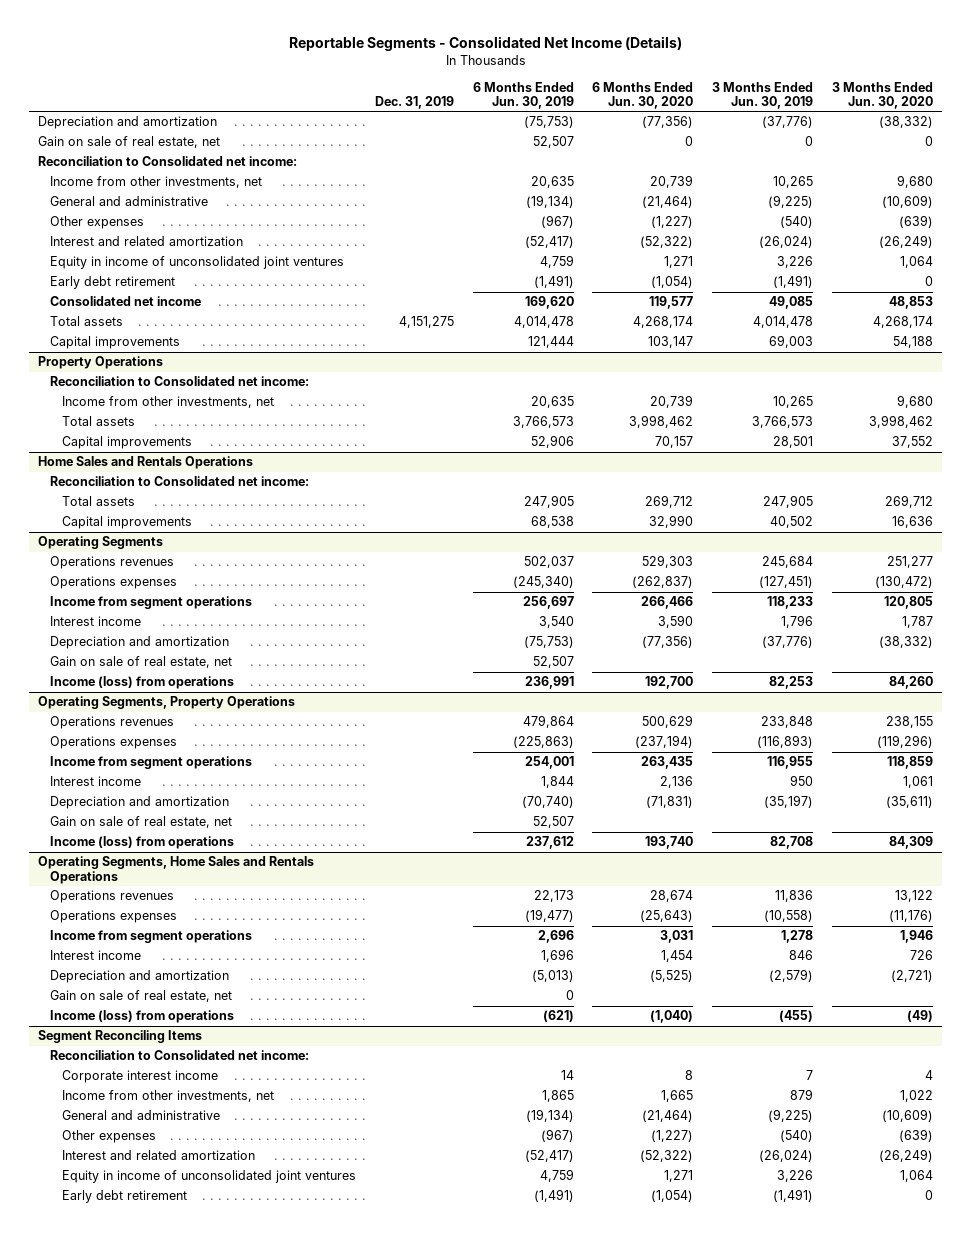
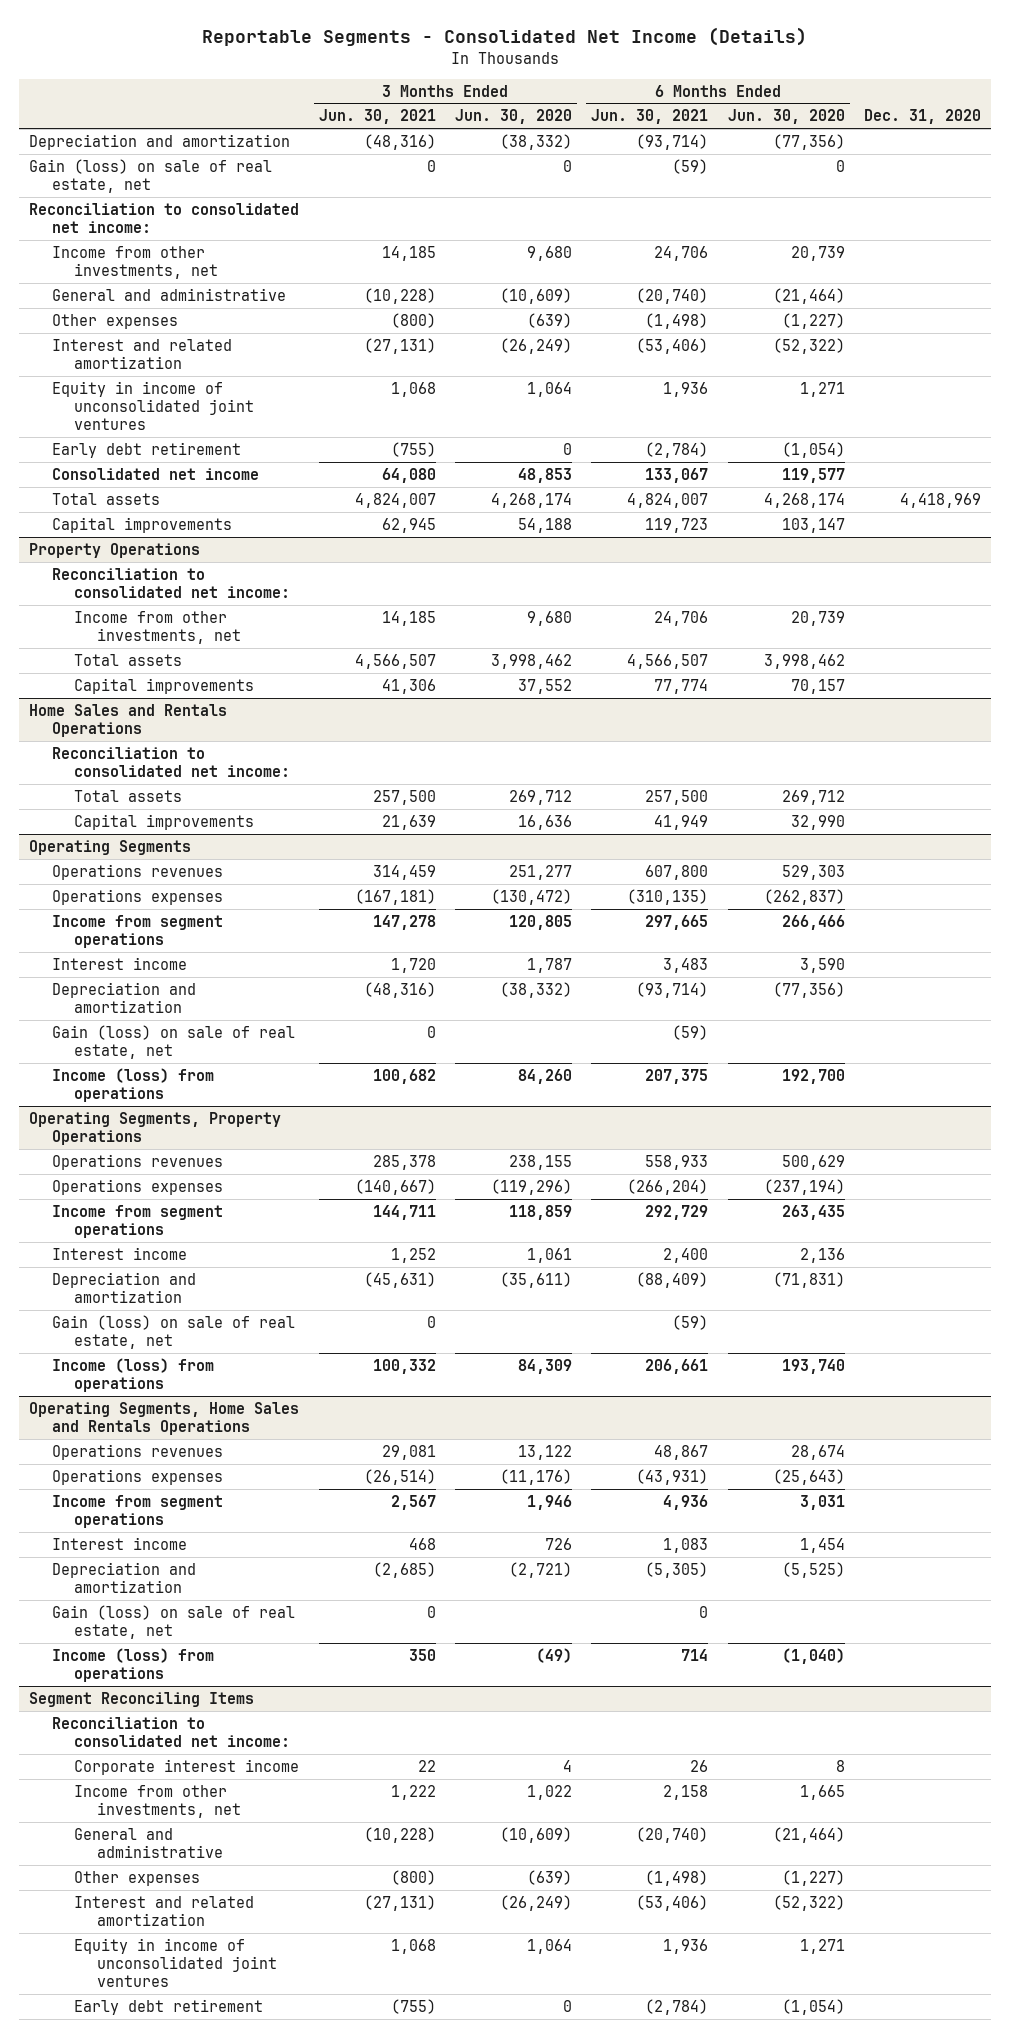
[374,96,454,110] Dec. 31, 2019 -> none
[472,81,574,110] 6 Months Ended Jun. 30, 2019 -> none
[711,81,813,110] 3 Months Ended Jun. 30, 2019 -> none
none -> [318,109,436,125] Jun. 30, 2021
none -> [591,109,709,125] Jun. 30, 2021
none -> [864,109,982,125] Dec. 31, 2020
[38,136,221,149] Gain on sale of real estate, net -> [29,158,273,194] Gain (loss) on sale of real estate, net
[38,156,298,167] Reconciliation to Consolidated net income: -> [29,202,300,234] Reconciliation to consolidated net income:
[50,376,310,387] Reconciliation to Consolidated net income: -> [51,567,291,599] Reconciliation to consolidated net income:
[50,476,310,487] Reconciliation to Consolidated net income: -> [51,746,291,778] Reconciliation to consolidated net income:
[50,656,233,669] Gain on sale of real estate, net -> [51,1024,295,1060] Gain (loss) on sale of real estate, net
[50,816,233,829] Gain on sale of real estate, net -> [51,1314,295,1350] Gain (loss) on sale of real estate, net
[50,990,233,1003] Gain on sale of real estate, net -> [51,1604,295,1640] Gain (loss) on sale of real estate, net
[50,1050,310,1061] Reconciliation to Consolidated net income: -> [51,1716,291,1748] Reconciliation to consolidated net income:

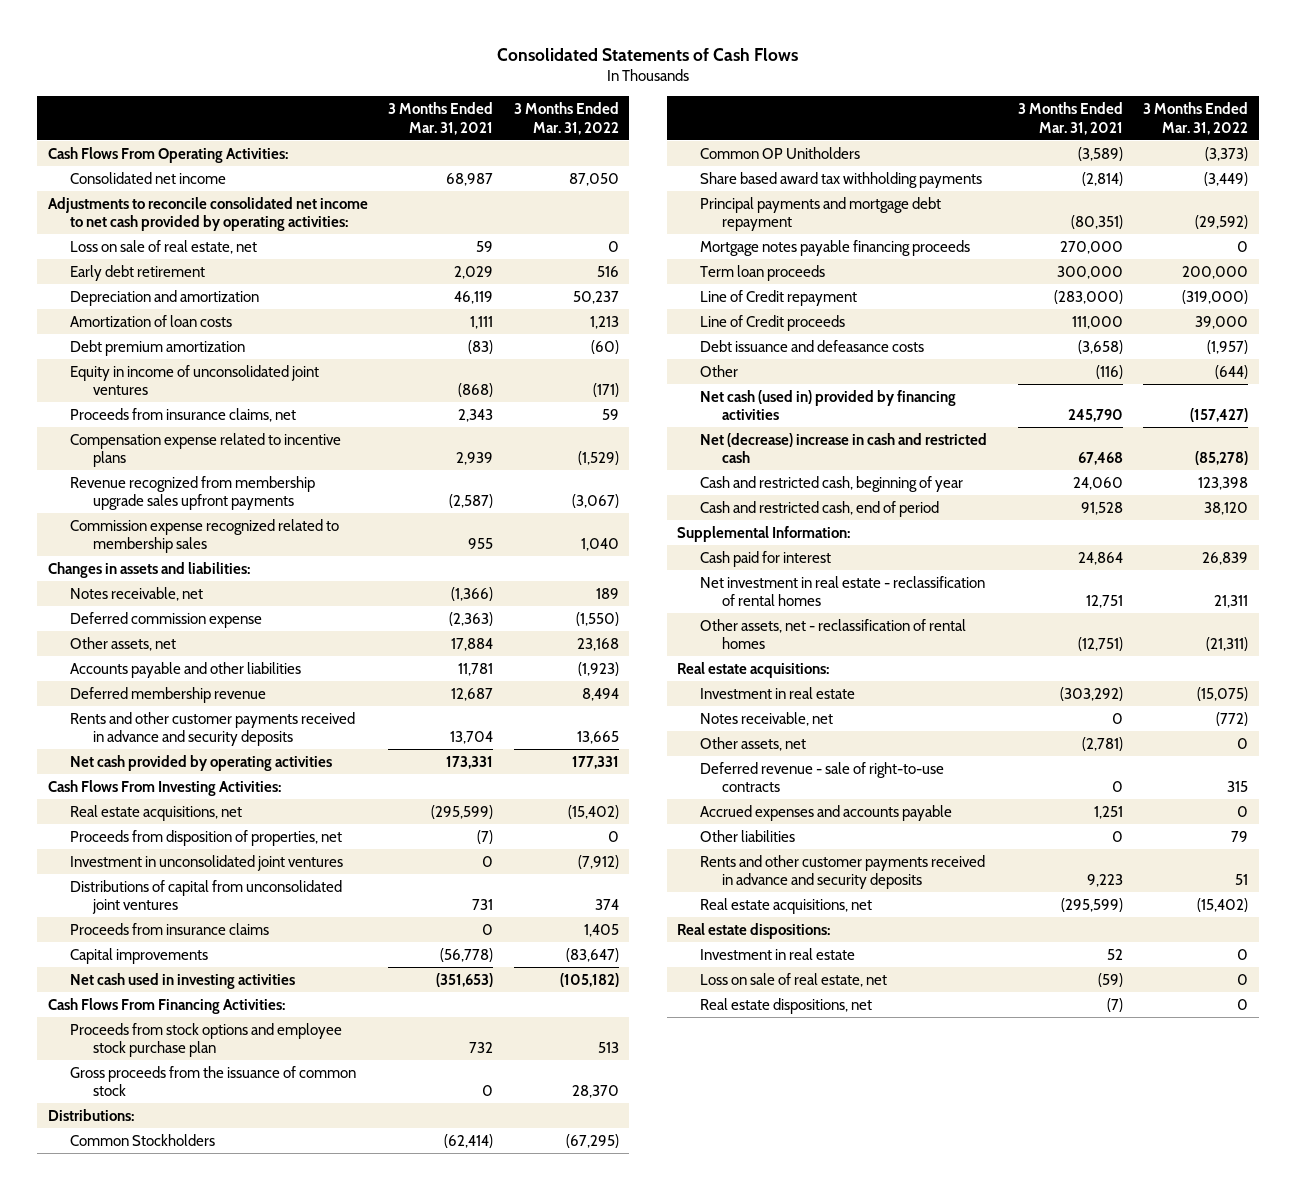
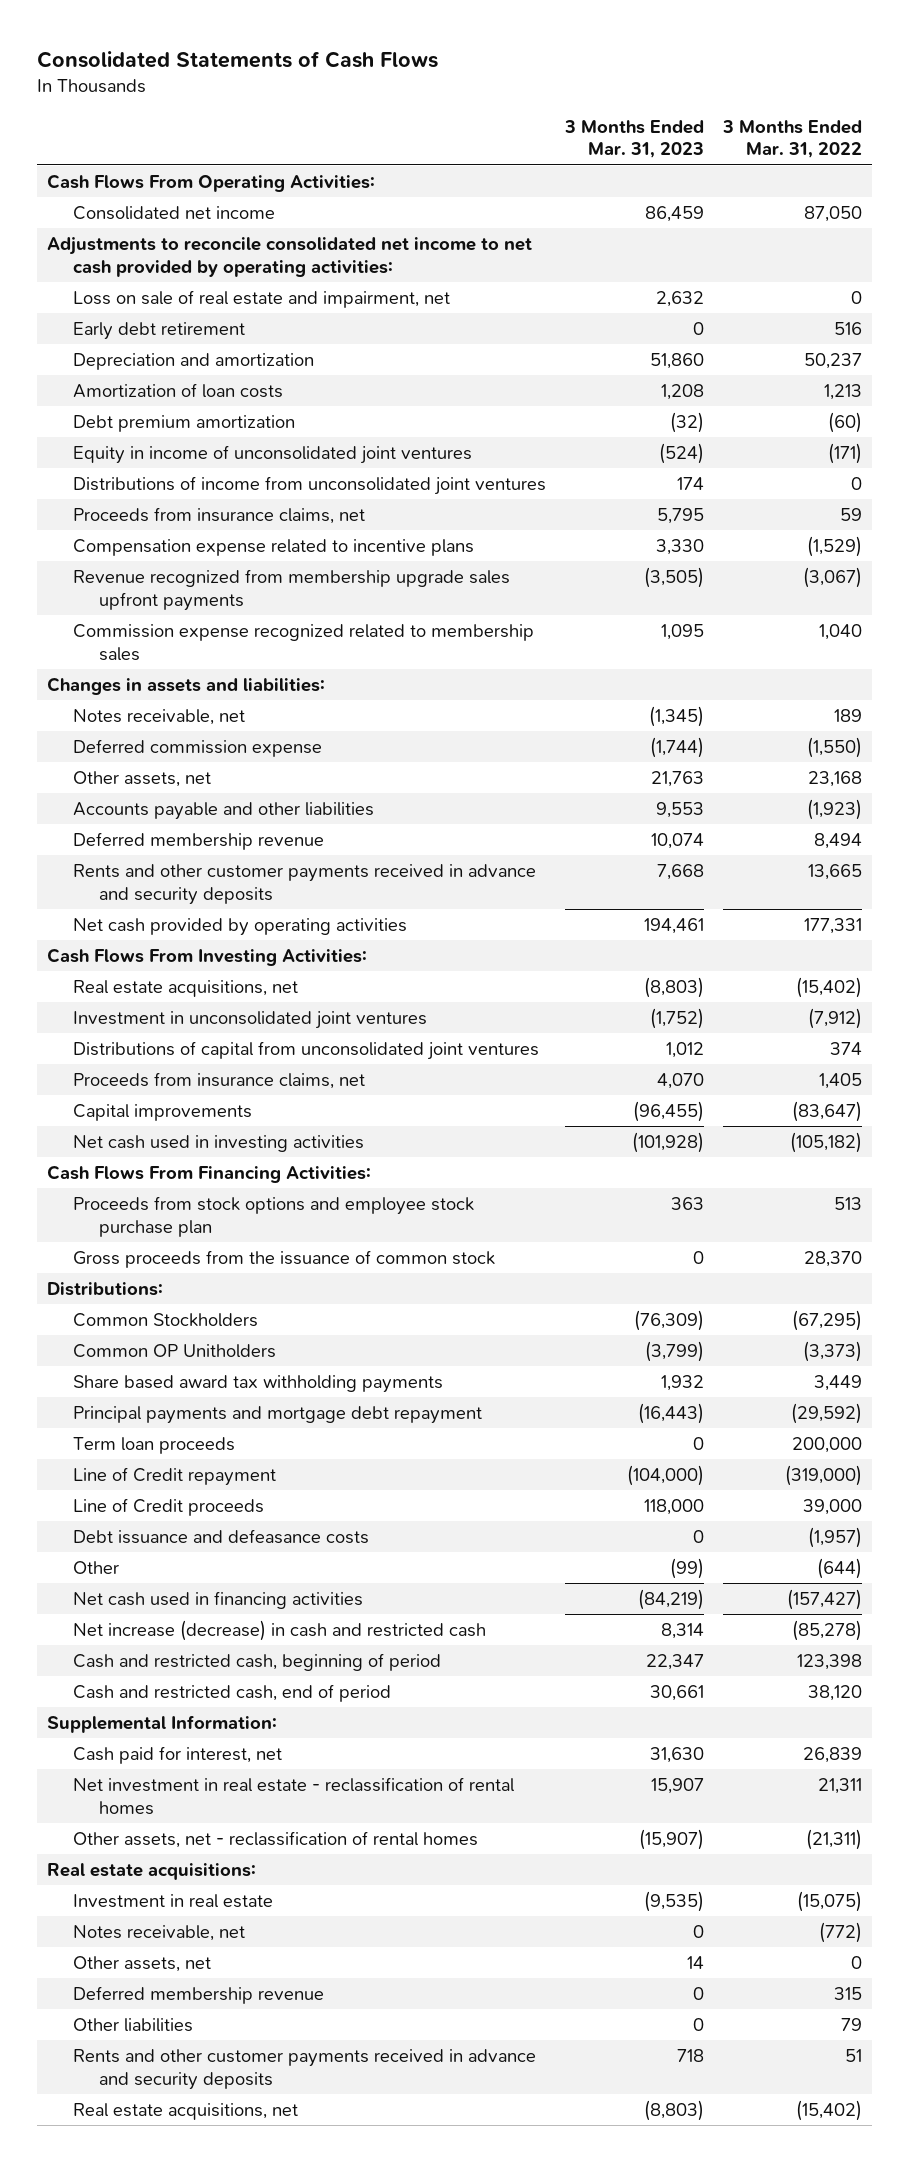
[388,102,494,135] 3 Months Ended Mar. 31, 2021 -> none
none -> [564,119,705,159] 3 Months Ended Mar. 31, 2023
[70,239,258,254] Loss on sale of real estate, net -> [72,290,450,309] Loss on sale of real estate and impairment, net
none -> [72,476,546,496] Distributions of income from unconsolidated joint ventures
[70,829,343,846] Proceeds from disposition of properties, net -> none
[70,922,270,935] Proceeds from insurance claims -> [72,1072,365,1090] Proceeds from insurance claims, net
[1204,171,1249,186] (3,449) -> [814,1375,863,1392] 3,449
[699,239,970,256] Mortgage notes payable financing proceeds -> none
[699,389,956,421] Net cash (used in) provided by financing activities -> [72,1591,363,1610] Net cash used in financing activities
[699,432,987,464] Net (decrease) increase in cash and restricted cash -> [72,1620,486,1642] Net increase (decrease) in cash and restricted cash
[699,475,963,492] Cash and restricted cash, beginning of year -> [72,1653,441,1672] Cash and restricted cash, beginning of period
[699,550,831,567] Cash paid for interest -> [72,1746,282,1765] Cash paid for interest, net
[699,804,952,821] Accrued expenses and accounts payable -> none
[699,761,944,793] Deferred revenue - sale of right-to-use contracts -> [72,1986,324,2005] Deferred membership revenue
[677,922,831,939] Real estate dispositions: -> none
[699,947,855,960] Investment in real estate -> none
[699,972,887,987] Loss on sale of real estate, net -> none
[699,997,872,1014] Real estate dispositions, net -> none

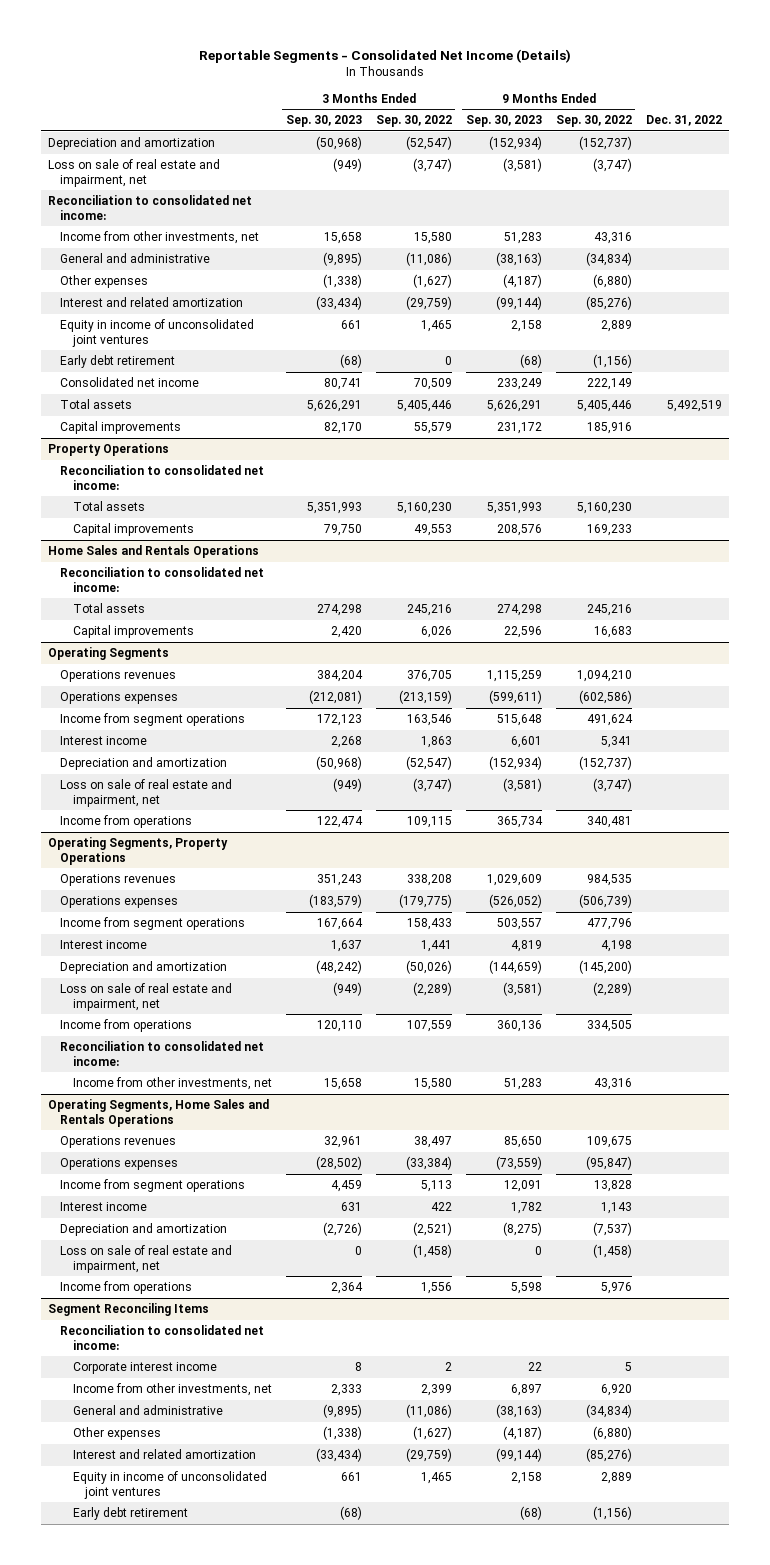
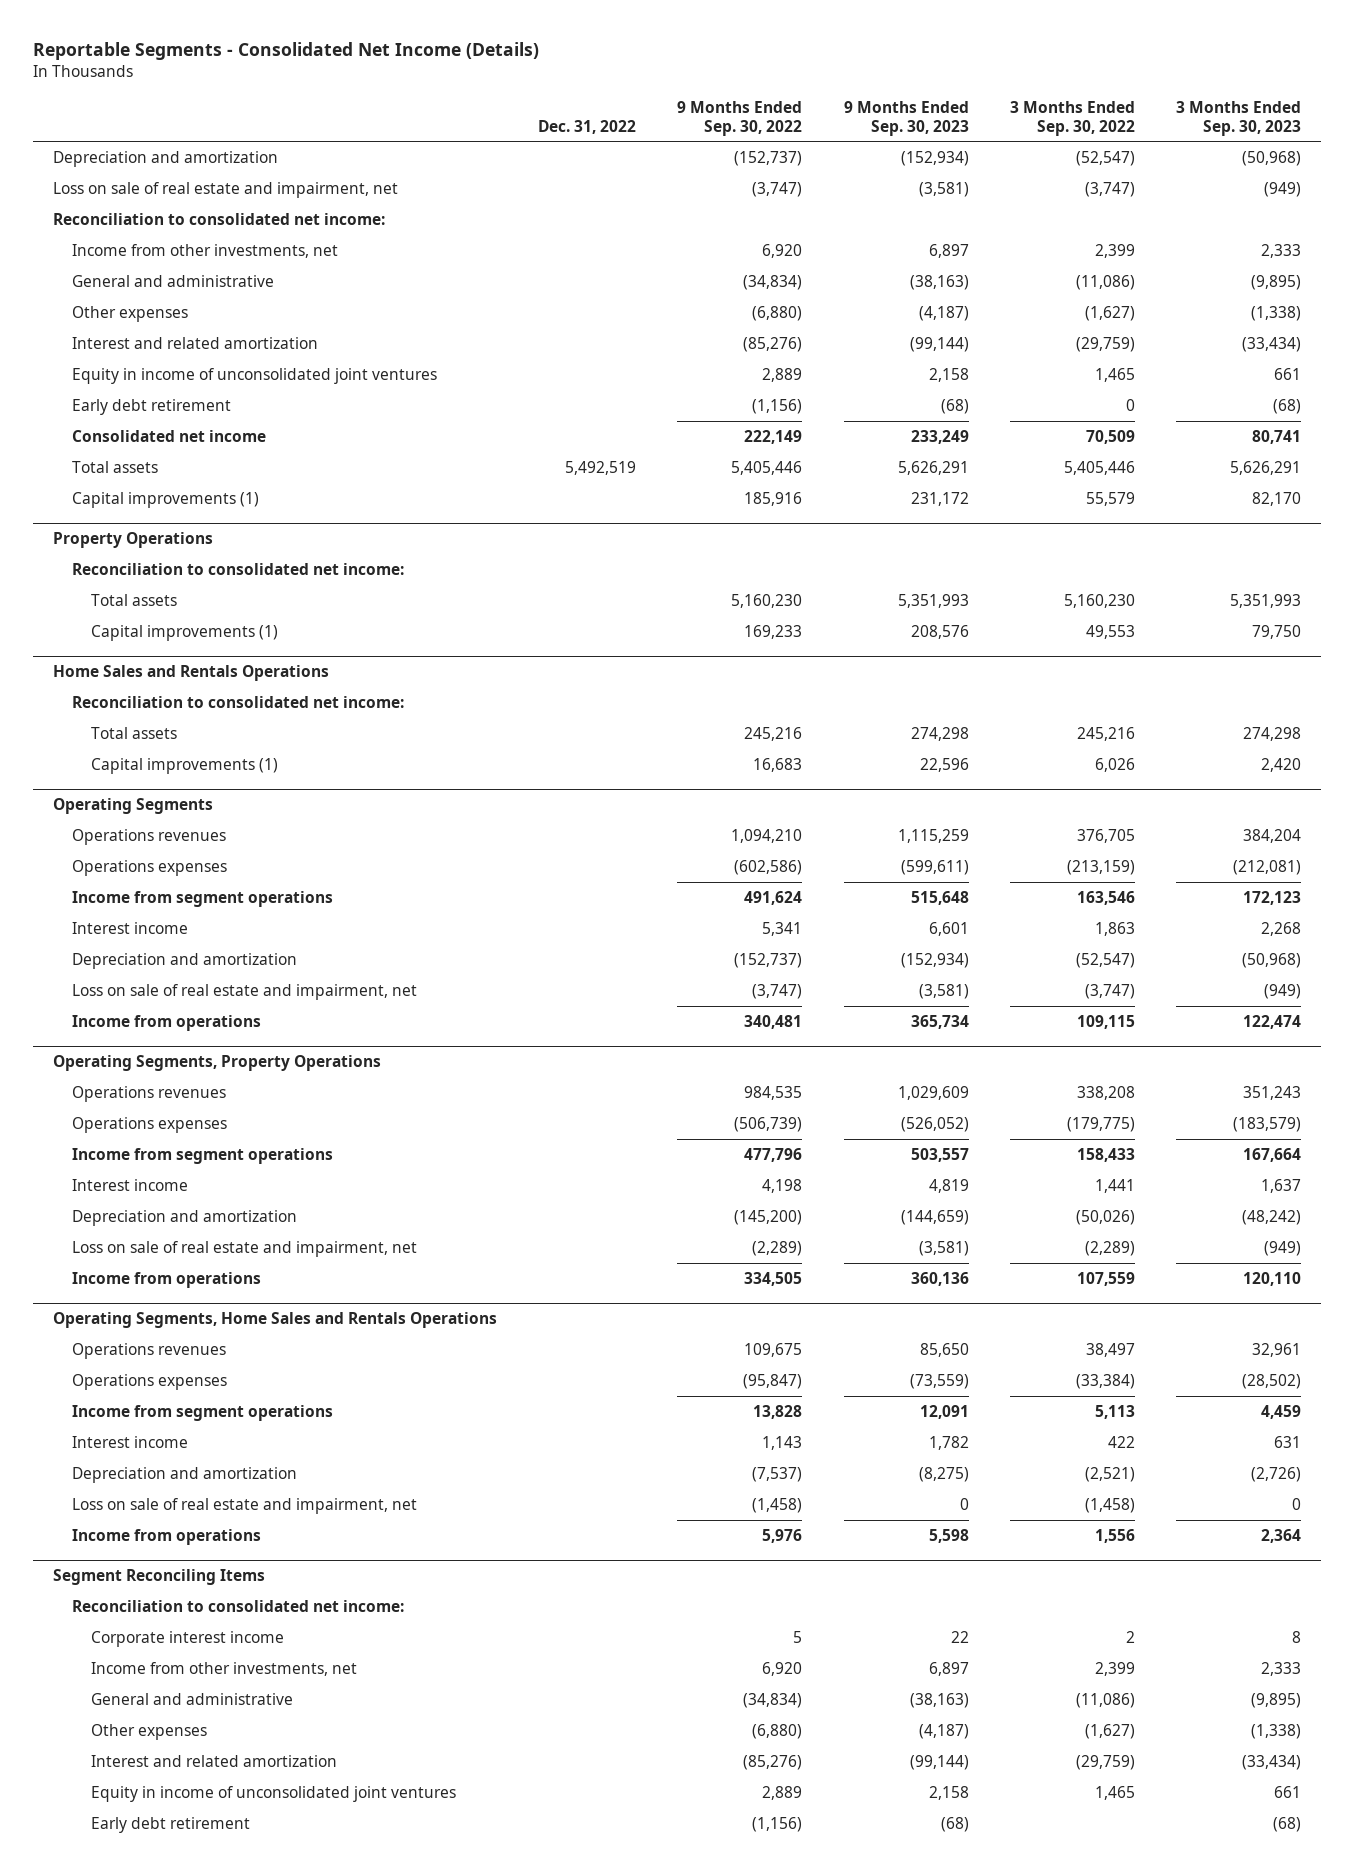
[323,232,362,245] 15,658 -> [1260,243,1301,258] 2,333
[413,232,452,245] 15,580 -> [1094,243,1135,258] 2,399
[503,232,542,245] 51,283 -> [928,243,969,258] 6,897
[593,232,632,245] 43,316 -> [762,243,803,258] 6,920
[60,421,182,435] Capital improvements -> [72,491,260,508] Capital improvements (1)
[72,523,194,537] Capital improvements -> [91,624,279,641] Capital improvements (1)
[72,625,194,639] Capital improvements -> [91,757,279,774] Capital improvements (1)
[60,1041,265,1066] Reconciliation to consolidated net income: -> none
[72,1077,272,1091] Income from other investments, net -> none

